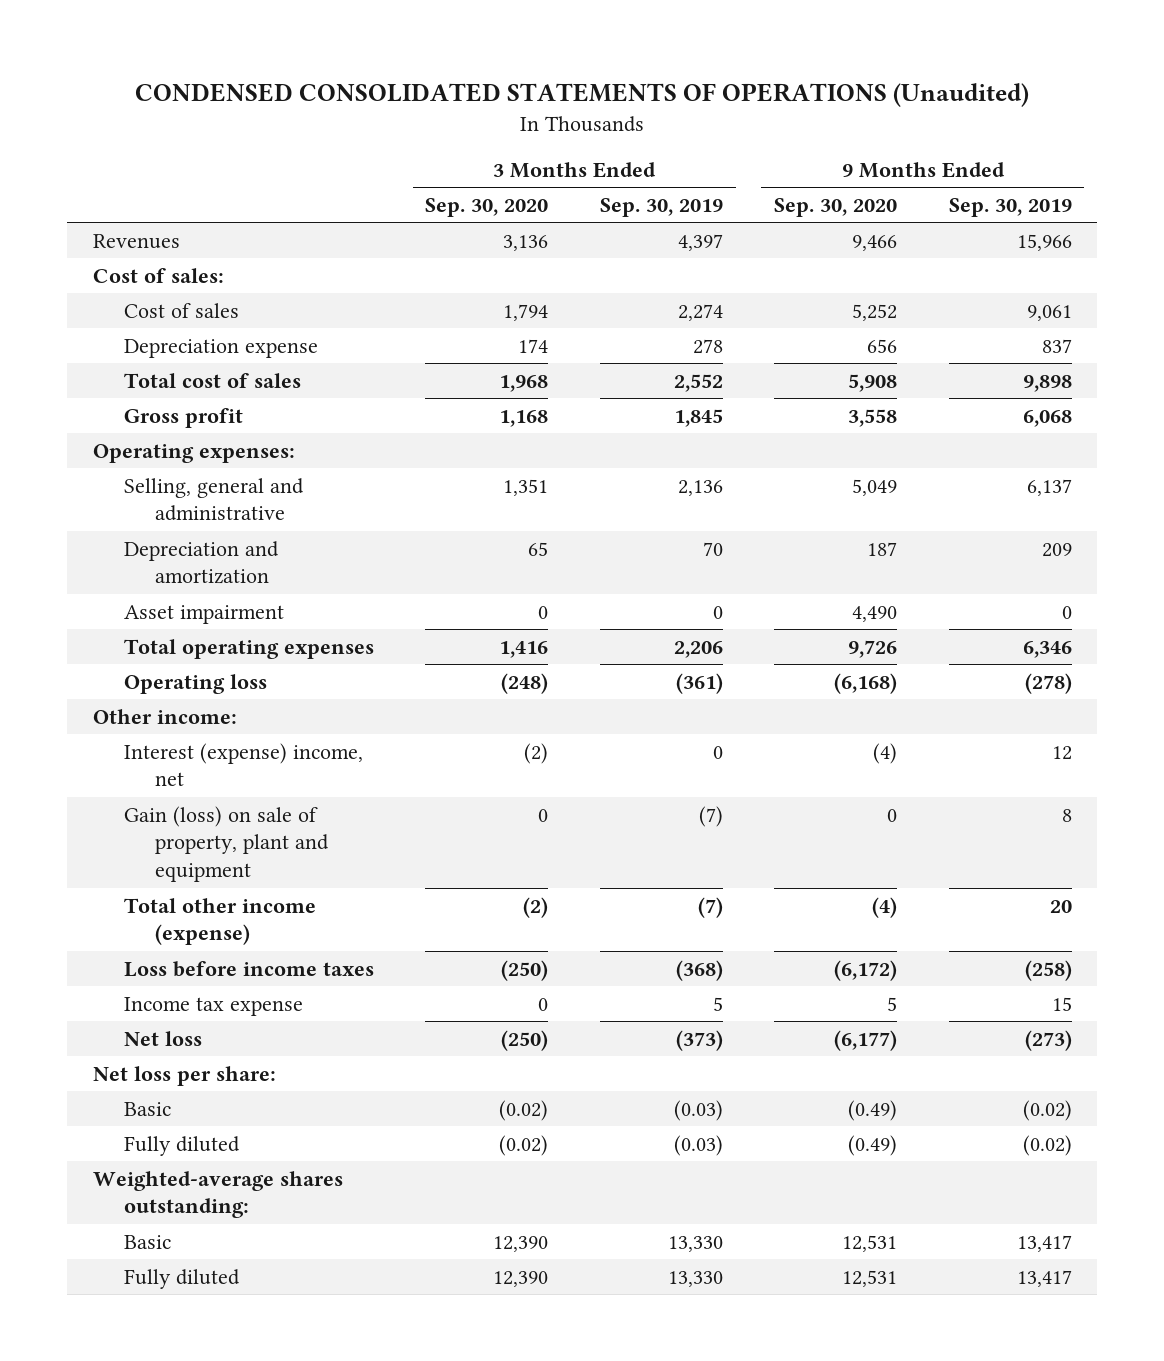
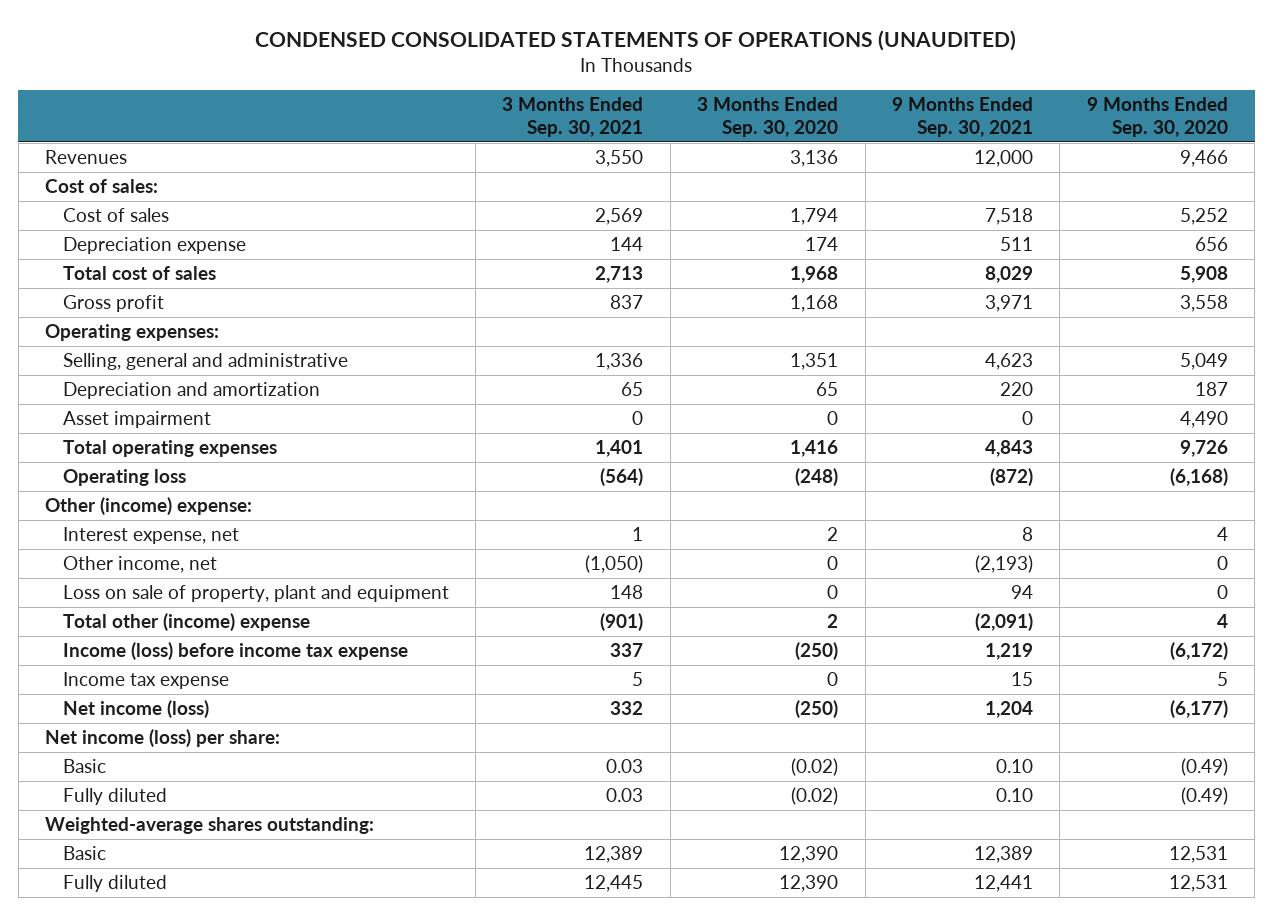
[135,83,1030,108] CONDENSED CONSOLIDATED STATEMENTS OF OPERATIONS (Unaudited) -> [255,29,1017,51] CONDENSED CONSOLIDATED STATEMENTS OF OPERATIONS (UNAUDITED)
[599,198,723,218] Sep. 30, 2019 -> none
[948,198,1072,218] Sep. 30, 2019 -> none
none -> [502,97,644,137] 3 Months Ended Sep. 30, 2021
none -> [891,97,1033,137] 9 Months Ended Sep. 30, 2021
[92,708,237,724] Other income: -> [45,497,253,516] Other (income) expense:
[124,742,364,787] Interest (expense) income, net -> [62,527,239,545] Interest expense, net
[524,742,549,764] (2) -> [827,527,839,542] 2
[873,742,898,764] (4) -> [1216,527,1228,542] 4
none -> [62,556,217,574] Other income, net
[124,805,330,883] Gain (loss) on sale of property, plant and equipment -> [62,585,449,603] Loss on sale of property, plant and equipment
[124,897,317,946] Total other income (expense) -> [62,613,310,632] Total other (income) expense
[523,896,549,918] (2) -> [827,614,839,629] 2
[872,896,898,918] (4) -> [1216,614,1228,629] 4
[124,960,375,977] Loss before income taxes -> [62,642,408,661] Income (loss) before income tax expense
[124,1030,203,1046] Net loss -> [62,700,209,719] Net income (loss)
[92,1065,276,1086] Net loss per share: -> [45,729,281,748] Net income (loss) per share:

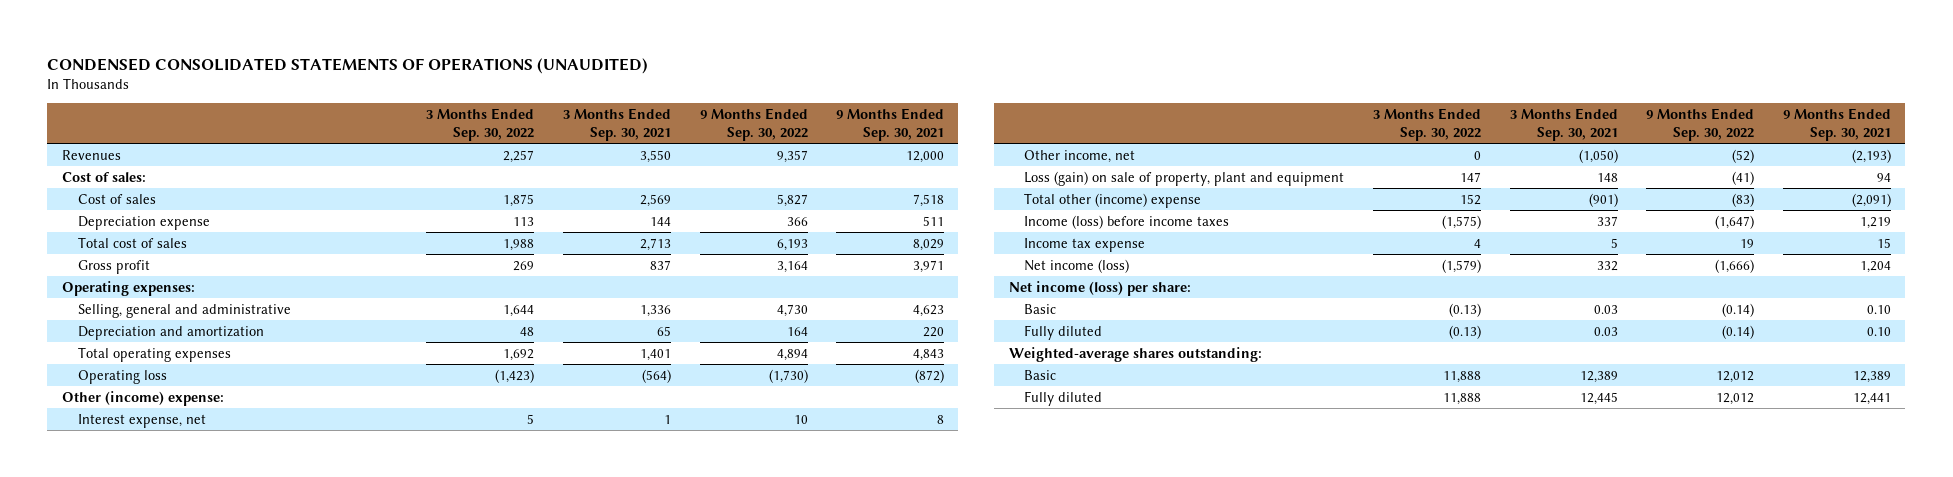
[697,97,839,137] 3 Months Ended Sep. 30, 2020 -> none
[1086,97,1228,137] 9 Months Ended Sep. 30, 2020 -> none
none -> [426,107,535,141] 3 Months Ended Sep. 30, 2022
none -> [699,107,808,141] 9 Months Ended Sep. 30, 2022
[62,411,211,429] Asset impairment -> none
[62,585,449,603] Loss on sale of property, plant and equipment -> [1024,170,1345,186] Loss (gain) on sale of property, plant and equipment
[62,642,408,661] Income (loss) before income tax expense -> [1024,214,1230,229] Income (loss) before income taxes

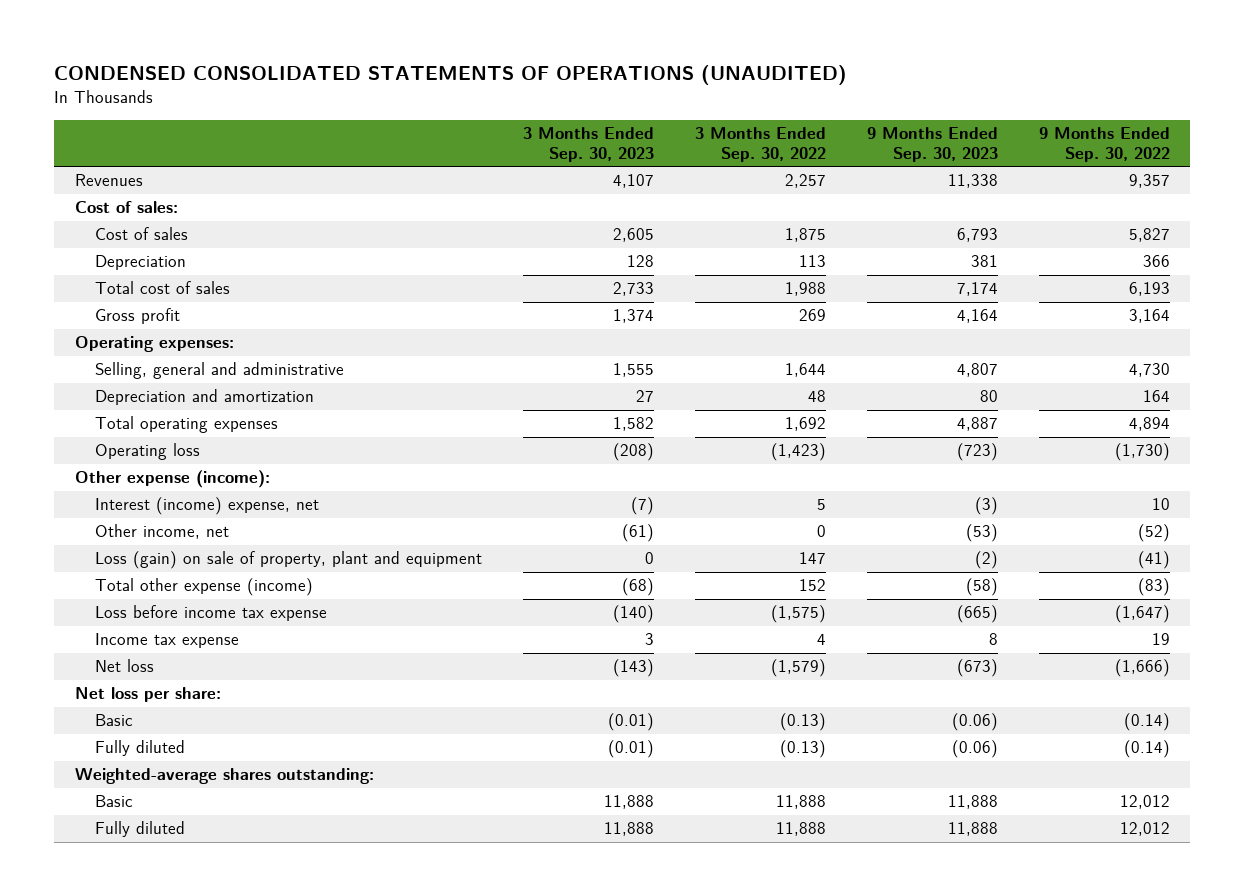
[562,107,671,141] 3 Months Ended Sep. 30, 2021 -> none
[836,107,945,141] 9 Months Ended Sep. 30, 2021 -> none
none -> [523,126,655,162] 3 Months Ended Sep. 30, 2023
none -> [866,126,998,162] 9 Months Ended Sep. 30, 2023
[77,215,210,230] Depreciation expense -> [95,255,187,271] Depreciation
[61,390,224,406] Other (income) expense: -> [74,470,270,489] Other expense (income):
[77,413,206,428] Interest expense, net -> [95,497,320,516] Interest (income) expense, net
[1024,192,1202,208] Total other (income) expense -> [95,578,314,597] Total other expense (income)
[1024,214,1230,229] Income (loss) before income taxes -> [95,605,328,622] Loss before income tax expense
[1024,258,1130,273] Net income (loss) -> [95,659,155,673] Net loss
[1008,280,1191,296] Net income (loss) per share: -> [74,687,221,703] Net loss per share:

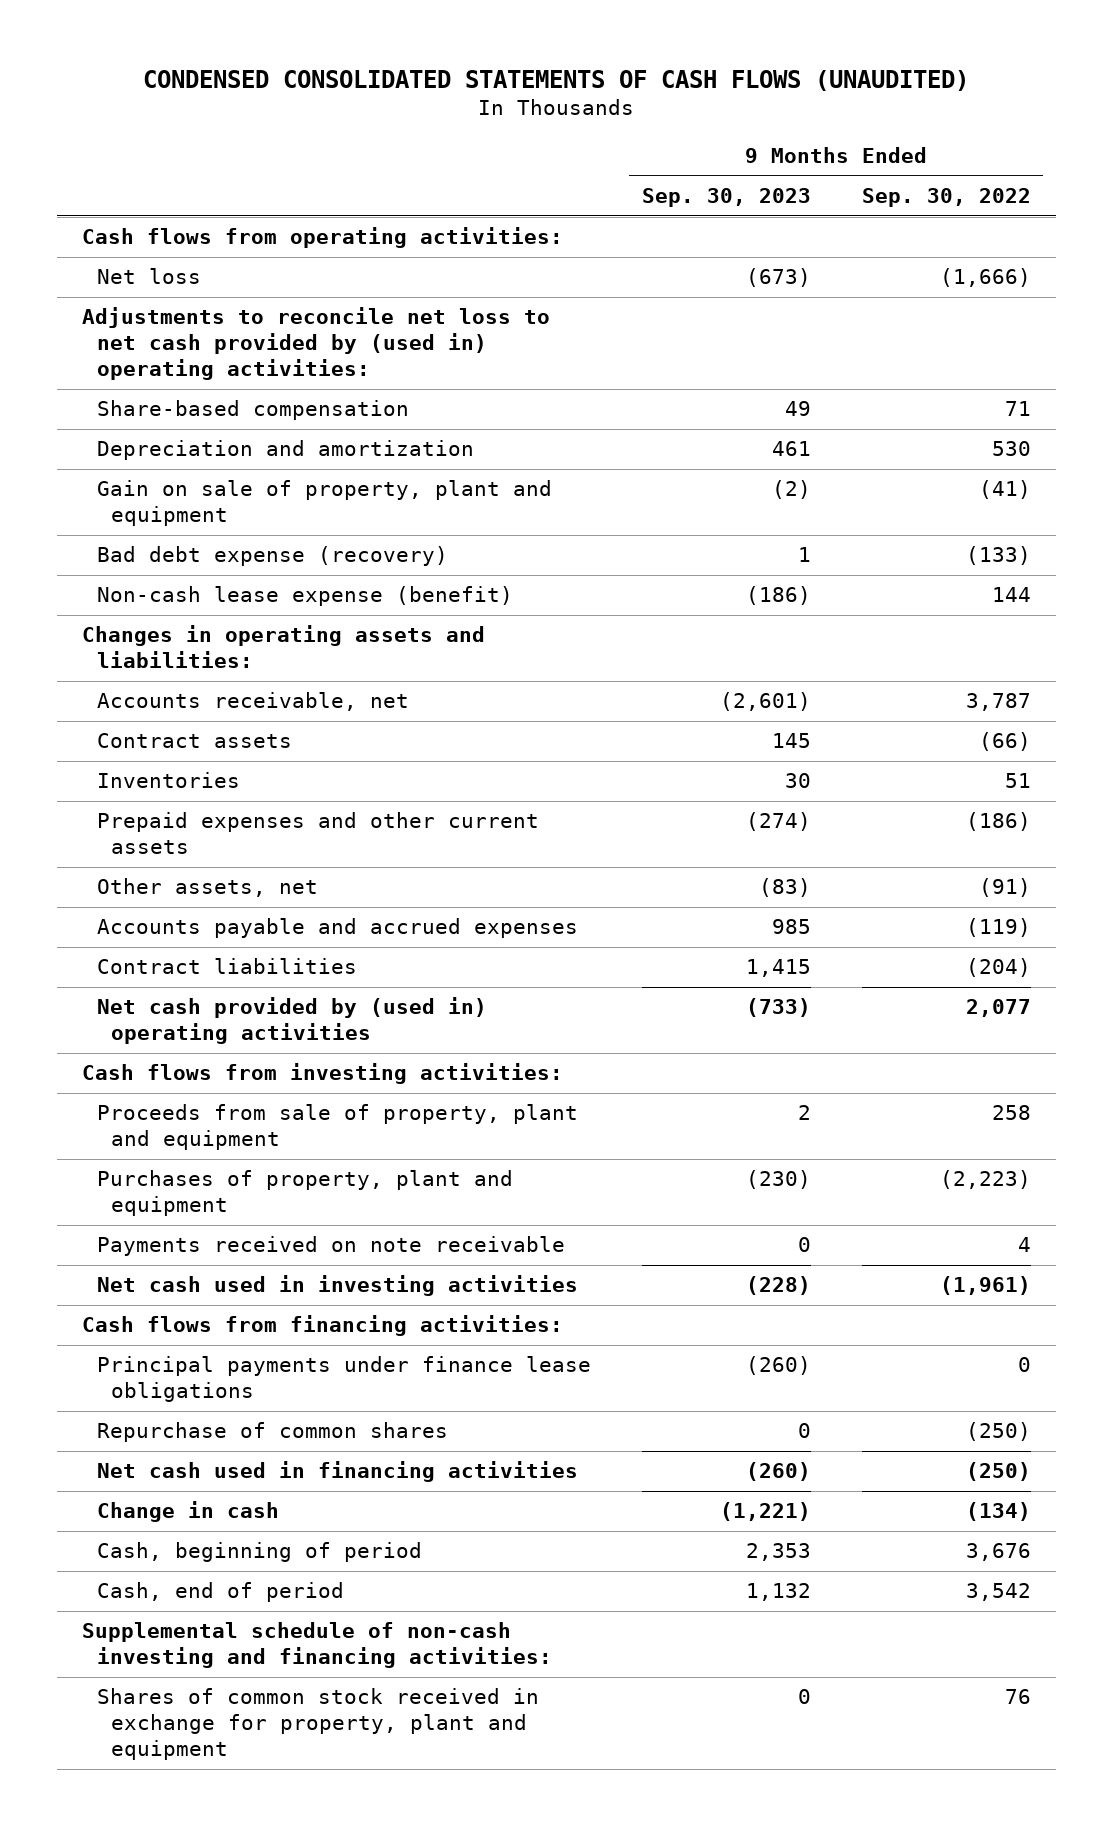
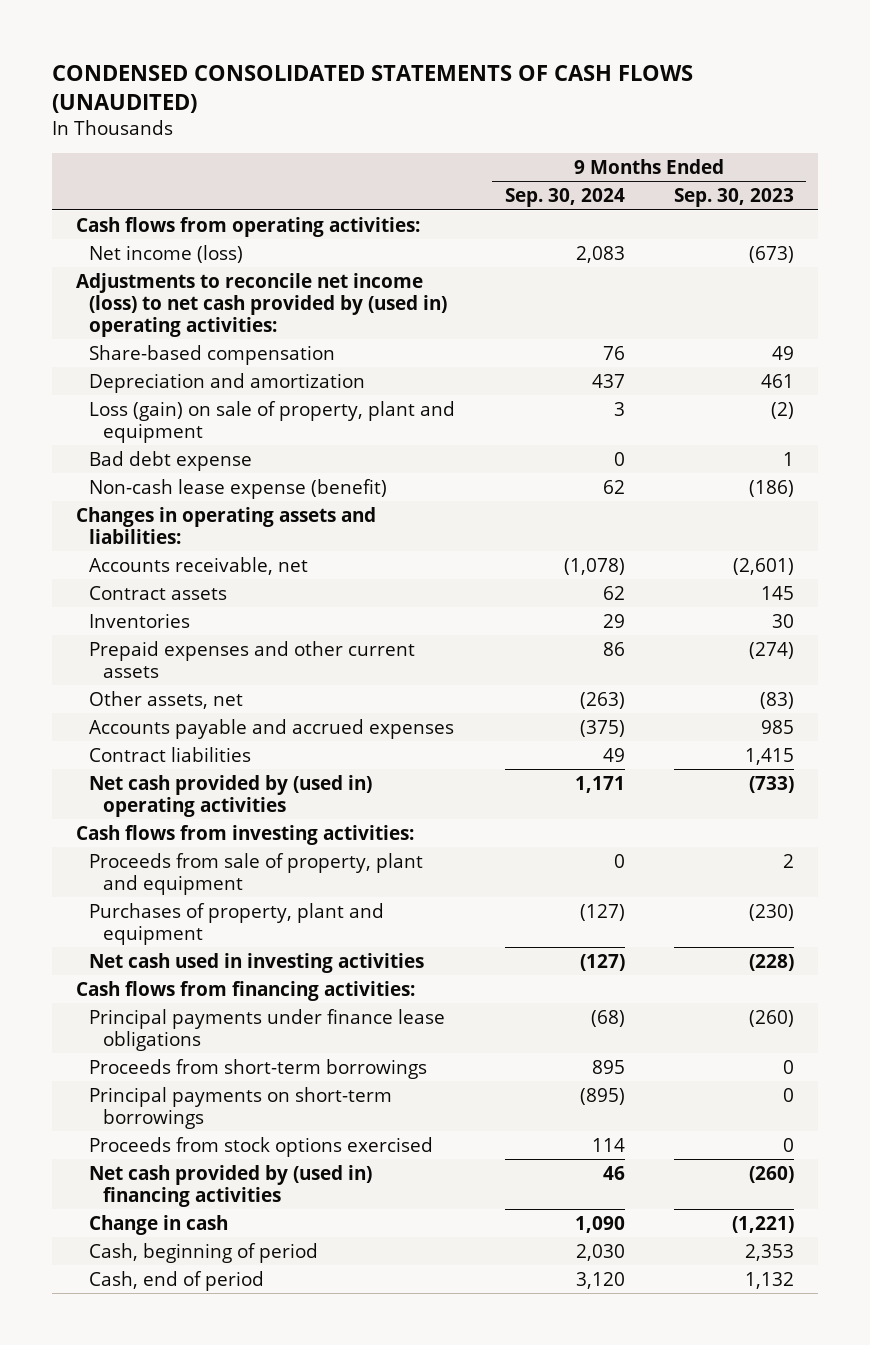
[861,188,1031,208] Sep. 30, 2022 -> none
none -> [504,188,625,208] Sep. 30, 2024
[96,268,201,285] Net loss -> [89,244,244,263] Net income (loss)
[81,307,550,381] Adjustments to reconcile net loss to net cash provided by (used in) operating activities: -> [76,272,448,337] Adjustments to reconcile net income (loss) to net cash provided by (used in) operating activities:
[96,480,552,527] Gain on sale of property, plant and equipment -> [89,400,456,443] Loss (gain) on sale of property, plant and equipment
[96,546,448,567] Bad debt expense (recovery) -> [89,450,253,471] Bad debt expense
[96,1236,565,1257] Payments received on note receivable -> none
[96,1422,448,1443] Repurchase of common shares -> none
none -> [89,1058,428,1079] Proceeds from short-term borrowings
none -> [89,1086,393,1129] Principal payments on short-term borrowings
none -> [89,1136,434,1157] Proceeds from stock options exercised
[96,1461,578,1483] Net cash used in financing activities -> [89,1164,373,1207] Net cash provided by (used in) financing activities
[81,1622,552,1669] Supplemental schedule of non-cash investing and financing activities: -> none
[96,1688,539,1761] Shares of common stock received in exchange for property, plant and equipment -> none

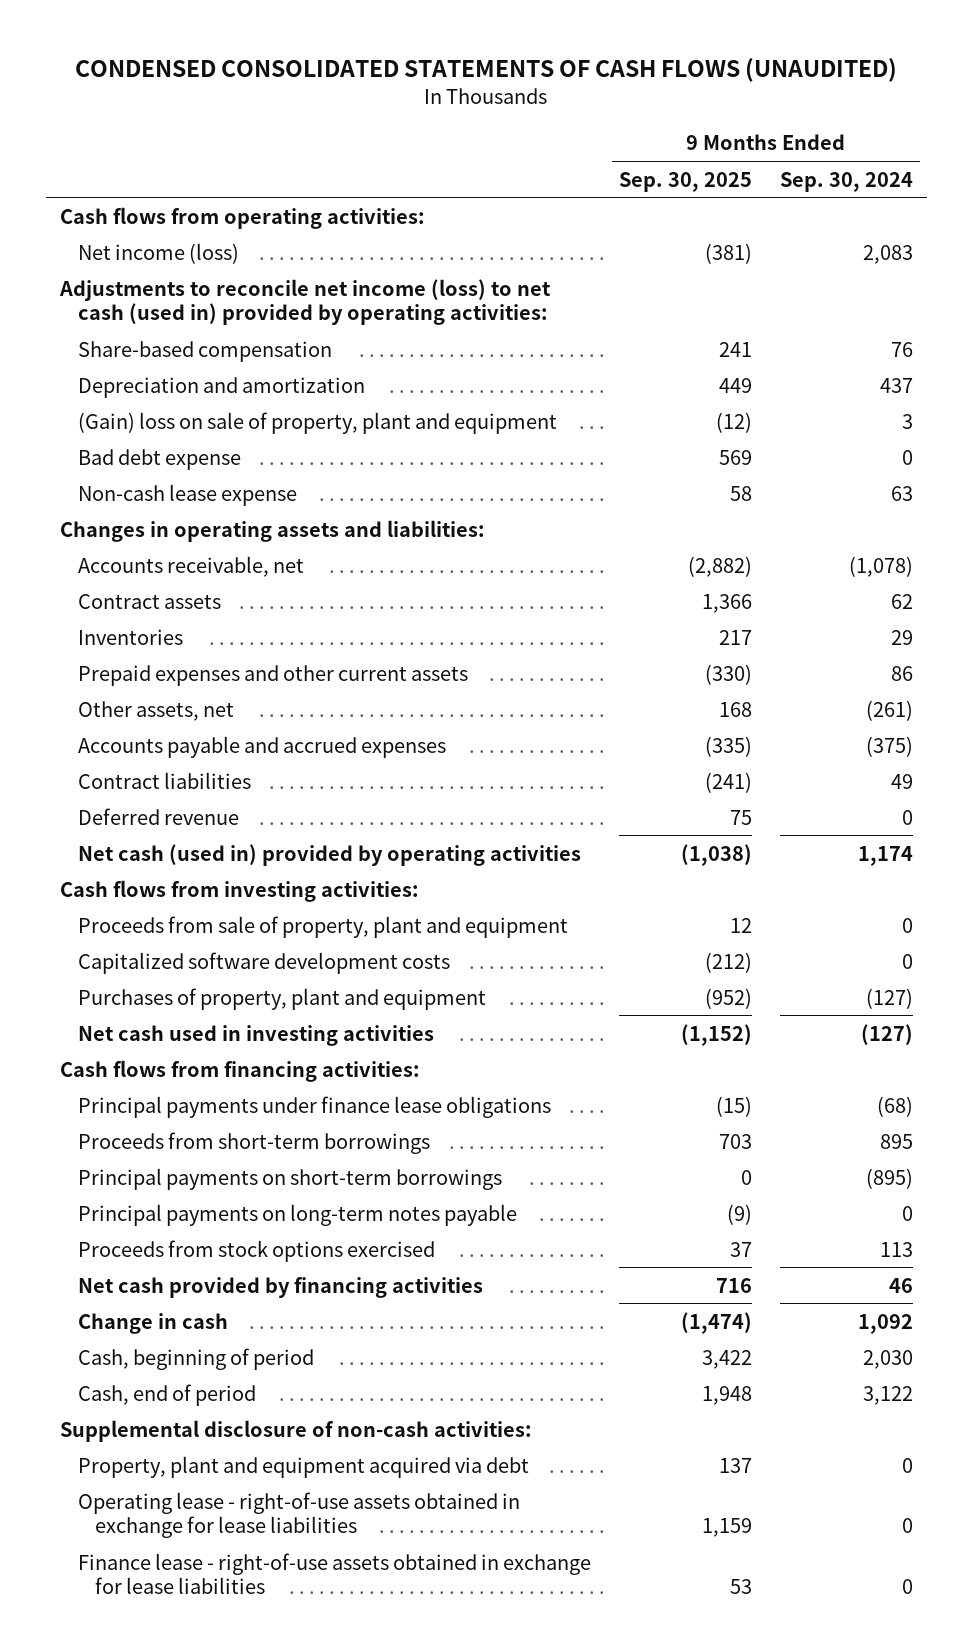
[673,188,794,208] Sep. 30, 2023 -> none
none -> [618,171,752,192] Sep. 30, 2025
[76,272,448,337] Adjustments to reconcile net income (loss) to net cash provided by (used in) operating activities: -> [59,278,552,326] Adjustments to reconcile net income (loss) to net cash (used in) provided by operating activities:
[89,400,456,443] Loss (gain) on sale of property, plant and equipment -> [77,411,557,434] (Gain) loss on sale of property, plant and equipment
[89,478,388,499] Non-cash lease expense (benefit) -> [77,483,297,506] Non-cash lease expense
[602,479,625,494] 62 -> [890,485,913,501] 63
[579,691,625,709] (263) -> [865,699,913,721] (261)
none -> [77,807,239,825] Deferred revenue
[89,774,373,817] Net cash provided by (used in) operating activities -> [77,843,581,866] Net cash (used in) provided by operating activities
[574,775,625,793] 1,171 -> [857,845,913,866] 1,174
none -> [77,951,450,974] Capitalized software development costs
none -> [77,1203,517,1226] Principal payments on long-term notes payable
[591,1137,625,1152] 114 -> [879,1241,913,1257] 113
[89,1164,373,1207] Net cash provided by (used in) financing activities -> [77,1276,483,1298] Net cash provided by financing activities
[574,1215,625,1233] 1,090 -> [857,1313,913,1334] 1,092
[575,1271,625,1289] 3,120 -> [862,1385,913,1405] 3,122
none -> [60,1419,533,1442] Supplemental disclosure of non-cash activities:
none -> [77,1455,529,1478] Property, plant and equipment acquired via debt
none -> [77,1491,520,1539] Operating lease - right-of-use assets obtained in exchange for lease liabilities
none -> [77,1552,591,1595] Finance lease - right-of-use assets obtained in exchange for lease liabilities

